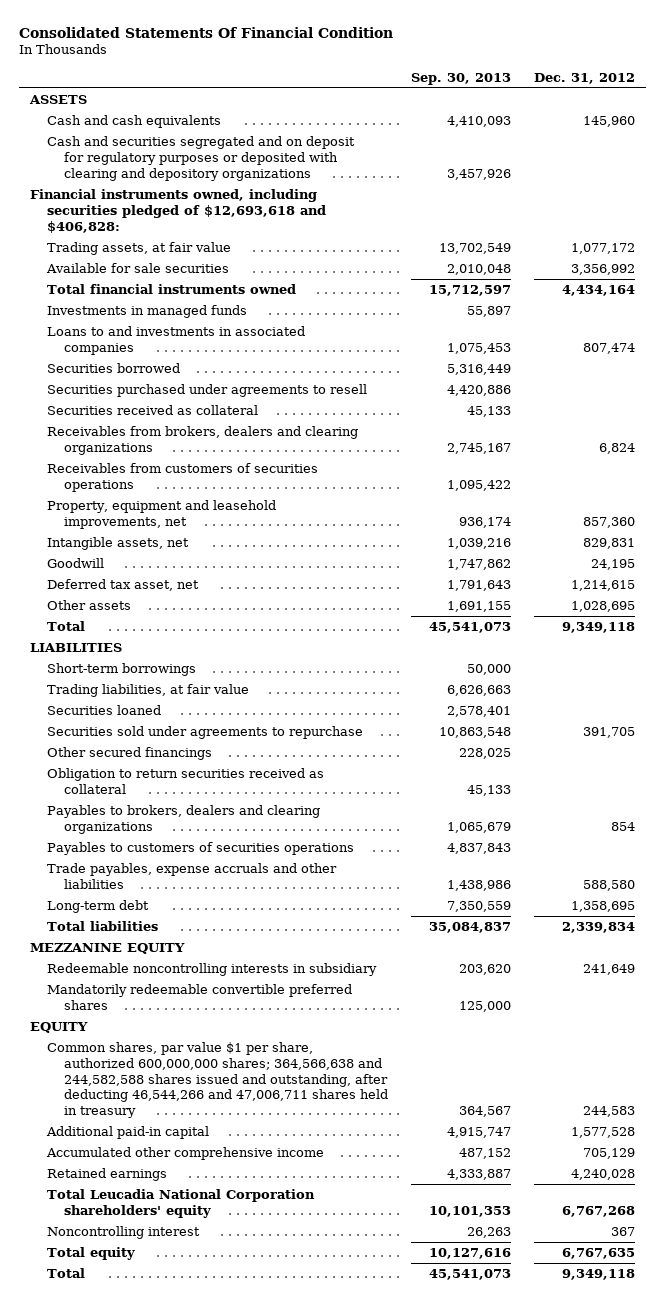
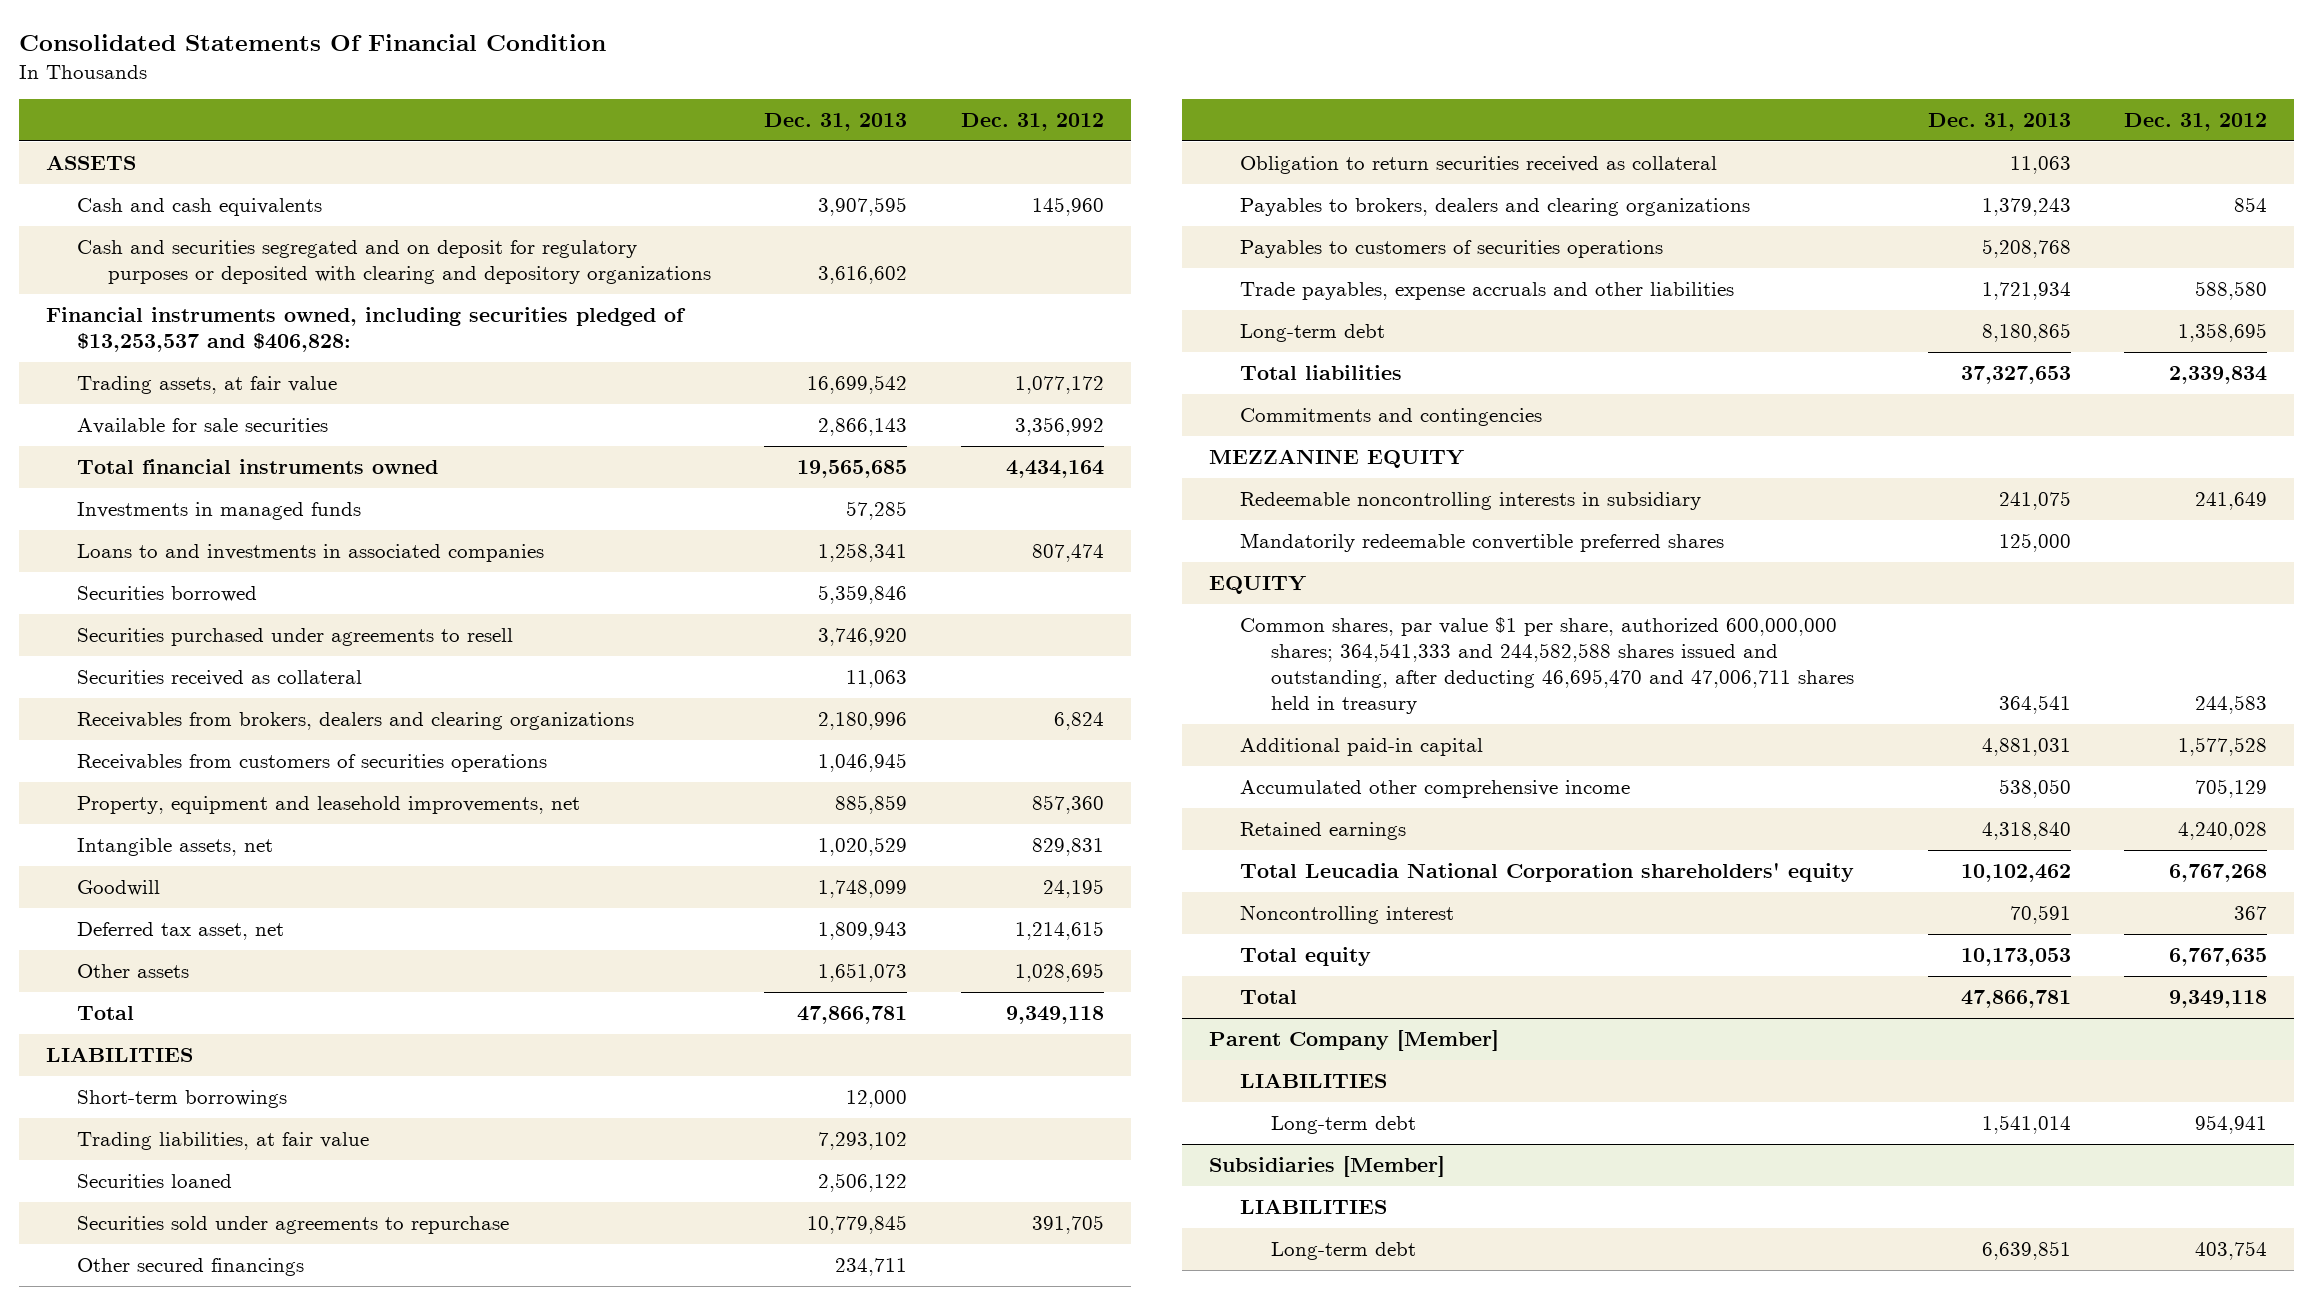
[410,72,511,85] Sep. 30, 2013 -> none
none -> [764,112,908,131] Dec. 31, 2013
[29,188,327,233] Financial instruments owned, including securities pledged of $12,693,618 and $406,828: -> [46,306,687,353] Financial instruments owned, including securities pledged of $13,253,537 and $406,828:
none -> [1239,407,1542,426] Commitments and contingencies
[47,1041,389,1119] Common shares, par value $1 per share, authorized 600,000,000 shares; 364,566,638 and 244,582,588 shares issued and outstanding, after deducting 46,544,266 and 47,006,711 shares held in treasury -> [1239,616,1854,715] Common shares, par value $1 per share, authorized 600,000,000 shares; 364,541,333 and 244,582,588 shares issued and outstanding, after deducting 46,695,470 and 47,006,711 shares held in treasury
none -> [1209,1029,1500,1051] Parent Company [Member]
none -> [1239,1072,1387,1088] LIABILITIES
none -> [1270,1115,1416,1134] Long-term debt
none -> [1209,1155,1446,1177] Subsidiaries [Member]
none -> [1239,1198,1387,1214] LIABILITIES
none -> [1270,1241,1416,1260] Long-term debt

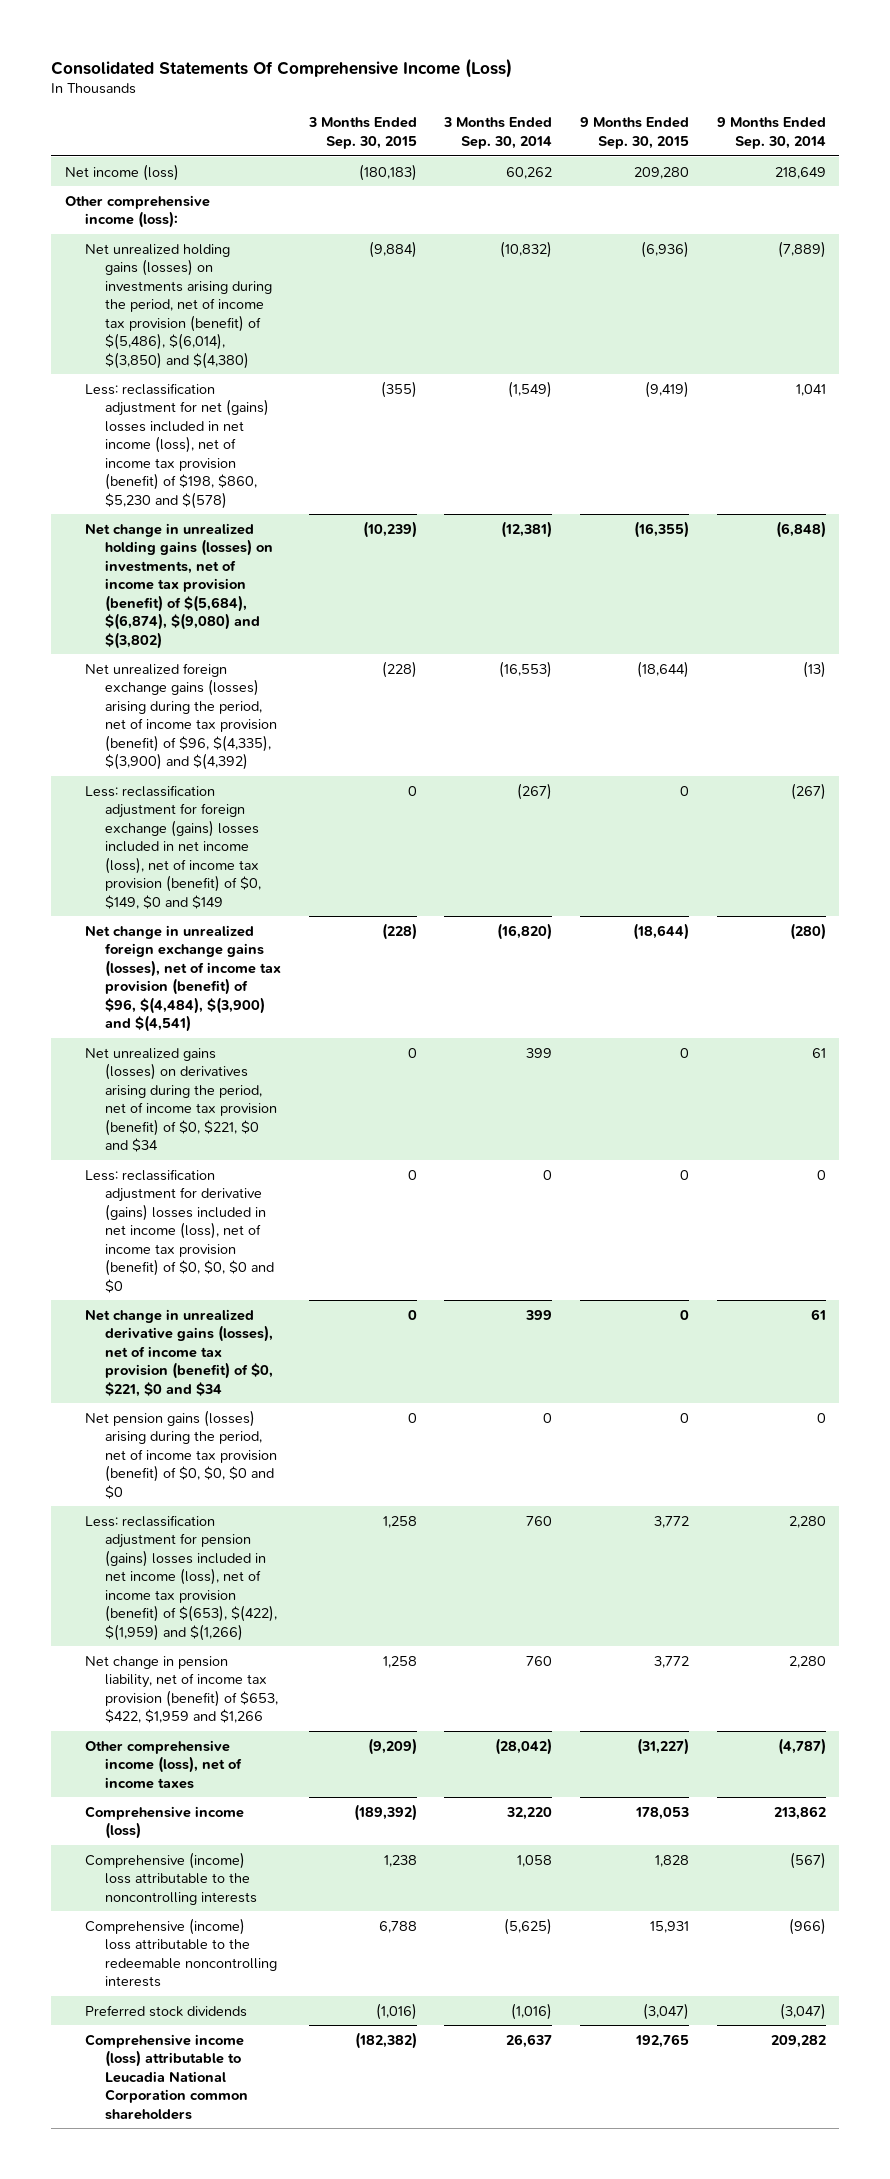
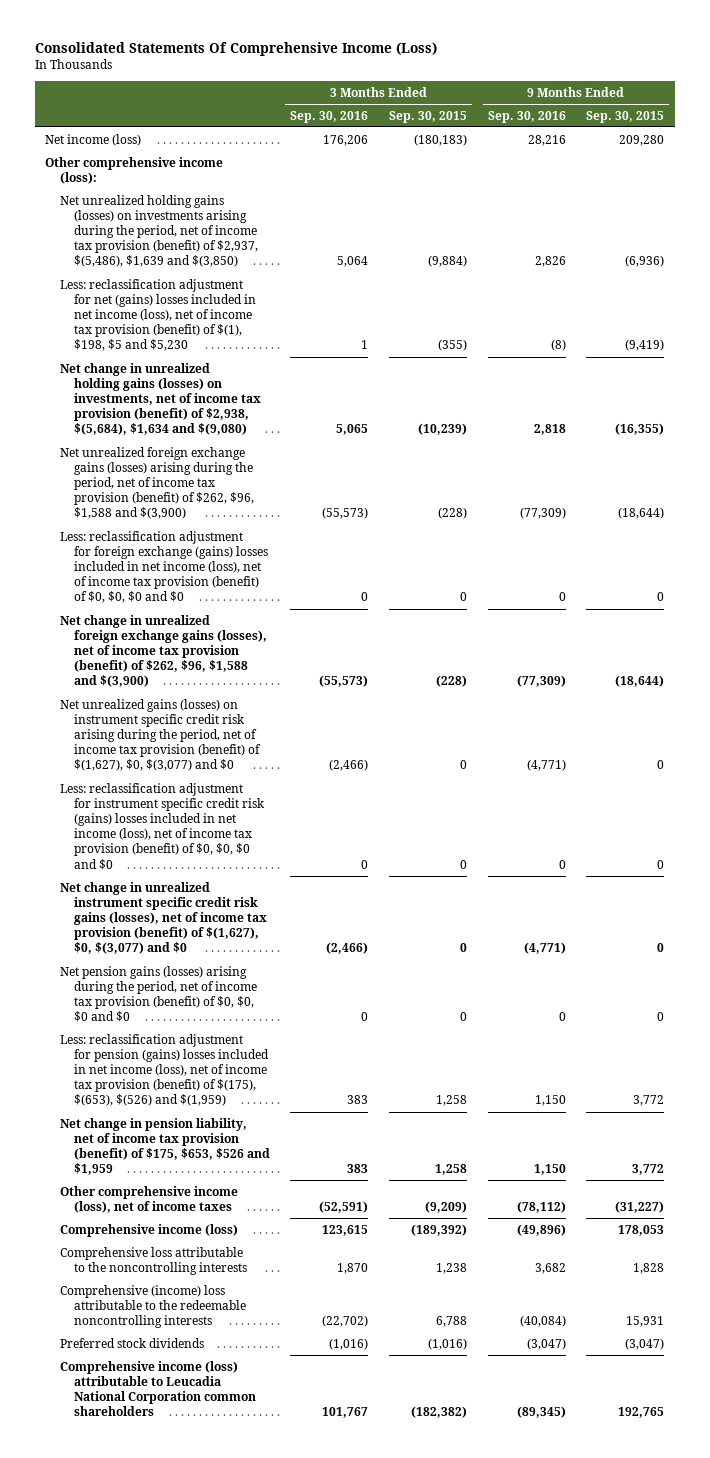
[443,117,553,149] 3 Months Ended Sep. 30, 2014 -> none
[716,117,826,149] 9 Months Ended Sep. 30, 2014 -> none
none -> [290,110,369,123] Sep. 30, 2016
none -> [487,110,566,123] Sep. 30, 2016
[85,243,273,369] Net unrealized holding gains (losses) on investments arising during the period, net of income tax provision (benefit) of $(5,486), $(6,014), $(3,850) and $(4,380) -> [59,194,258,268] Net unrealized holding gains (losses) on investments arising during the period, net of income tax provision (benefit) of $2,937, $(5,486), $1,639 and $(3,850)
[85,382,270,509] Less: reclassification adjustment for net (gains) losses included in net income (loss), net of income tax provision (benefit) of $198, $860, $5,230 and $(578) -> [59,278,256,352] Less: reclassification adjustment for net (gains) losses included in net income (loss), net of income tax provision (benefit) of $(1), $198, $5 and $5,230
[85,522,274,649] Net change in unrealized holding gains (losses) on investments, net of income tax provision (benefit) of $(5,684), $(6,874), $(9,080) and $(3,802) -> [59,362,261,436] Net change in unrealized holding gains (losses) on investments, net of income tax provision (benefit) of $2,938, $(5,684), $1,634 and $(9,080)
[85,662,278,771] Net unrealized foreign exchange gains (losses) arising during the period, net of income tax provision (benefit) of $96, $(4,335), $(3,900) and $(4,392) -> [59,446,254,520] Net unrealized foreign exchange gains (losses) arising during the period, net of income tax provision (benefit) of $262, $96, $1,588 and $(3,900)
[85,784,262,909] Less: reclassification adjustment for foreign exchange (gains) losses included in net income (loss), net of income tax provision (benefit) of $0, $149, $0 and $149 -> [59,530,268,604] Less: reclassification adjustment for foreign exchange (gains) losses included in net income (loss), net of income tax provision (benefit) of $0, $0, $0 and $0
[85,924,282,1033] Net change in unrealized foreign exchange gains (losses), net of income tax provision (benefit) of $96, $(4,484), $(3,900) and $(4,541) -> [59,614,267,688] Net change in unrealized foreign exchange gains (losses), net of income tax provision (benefit) of $262, $96, $1,588 and $(3,900)
[85,1047,278,1153] Net unrealized gains (losses) on derivatives arising during the period, net of income tax provision (benefit) of $0, $221, $0 and $34 -> [59,698,261,772] Net unrealized gains (losses) on instrument specific credit risk arising during the period, net of income tax provision (benefit) of $(1,627), $0, $(3,077) and $0
[85,1168,275,1293] Less: reclassification adjustment for derivative (gains) losses included in net income (loss), net of income tax provision (benefit) of $0, $0, $0 and $0 -> [59,782,265,870] Less: reclassification adjustment for instrument specific credit risk (gains) losses included in net income (loss), net of income tax provision (benefit) of $0, $0, $0 and $0
[85,1308,274,1397] Net change in unrealized derivative gains (losses), net of income tax provision (benefit) of $0, $221, $0 and $34 -> [59,881,267,955] Net change in unrealized instrument specific credit risk gains (losses), net of income tax provision (benefit) of $(1,627), $0, $(3,077) and $0
[85,1514,278,1641] Less: reclassification adjustment for pension (gains) losses included in net income (loss), net of income tax provision (benefit) of $(653), $(422), $(1,959) and $(1,266) -> [59,1033,269,1107] Less: reclassification adjustment for pension (gains) losses included in net income (loss), net of income tax provision (benefit) of $(175), $(653), $(526) and $(1,959)
[85,1655,279,1724] Net change in pension liability, net of income tax provision (benefit) of $653, $422, $1,959 and $1,266 -> [59,1117,270,1176] Net change in pension liability, net of income tax provision (benefit) of $175, $653, $526 and $1,959
[85,1851,258,1905] Comprehensive (income) loss attributable to the noncontrolling interests -> [59,1246,247,1275] Comprehensive loss attributable to the noncontrolling interests

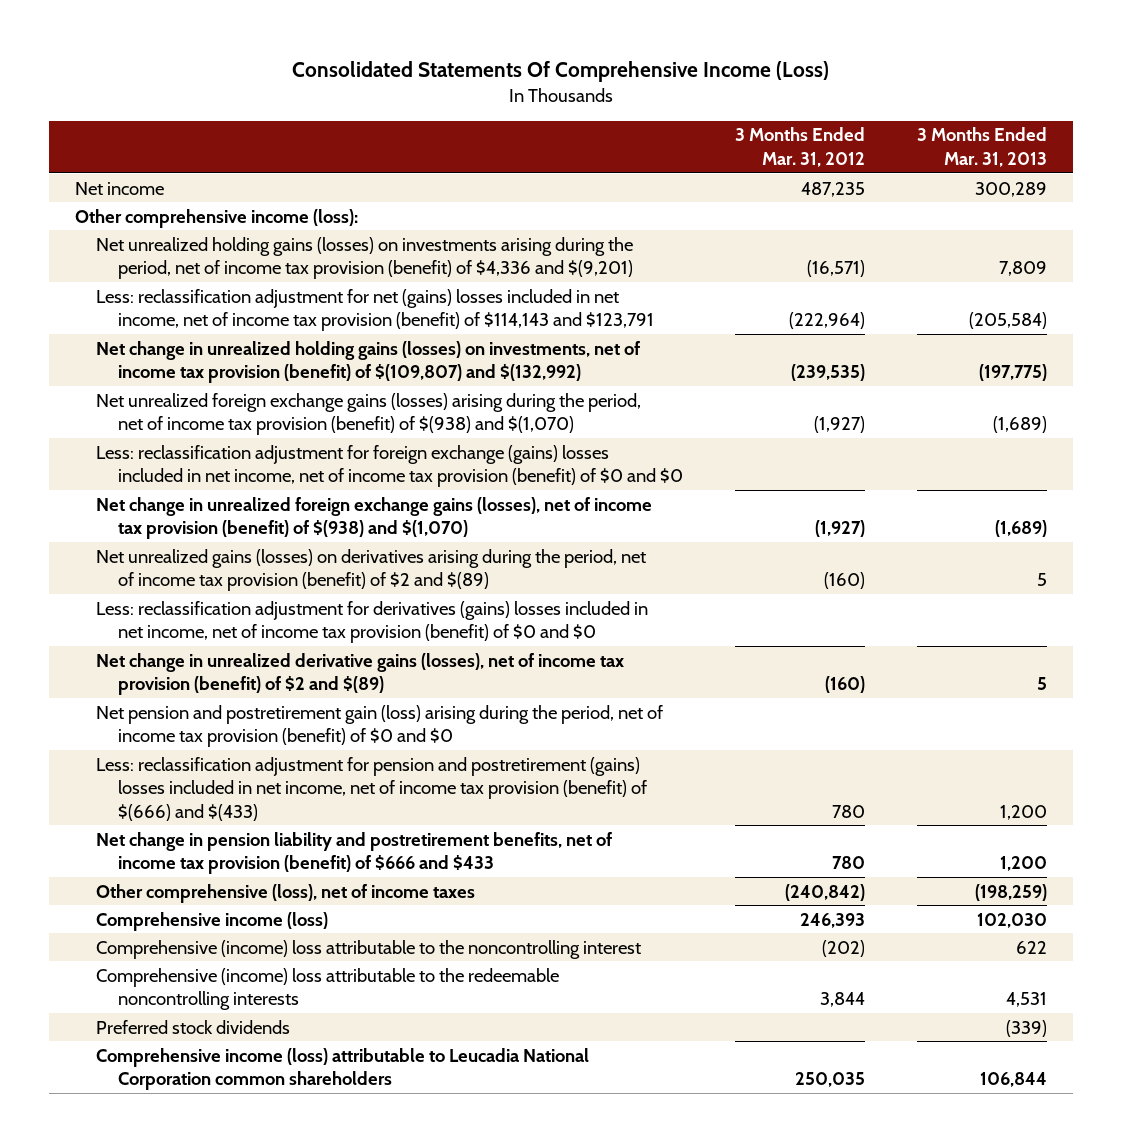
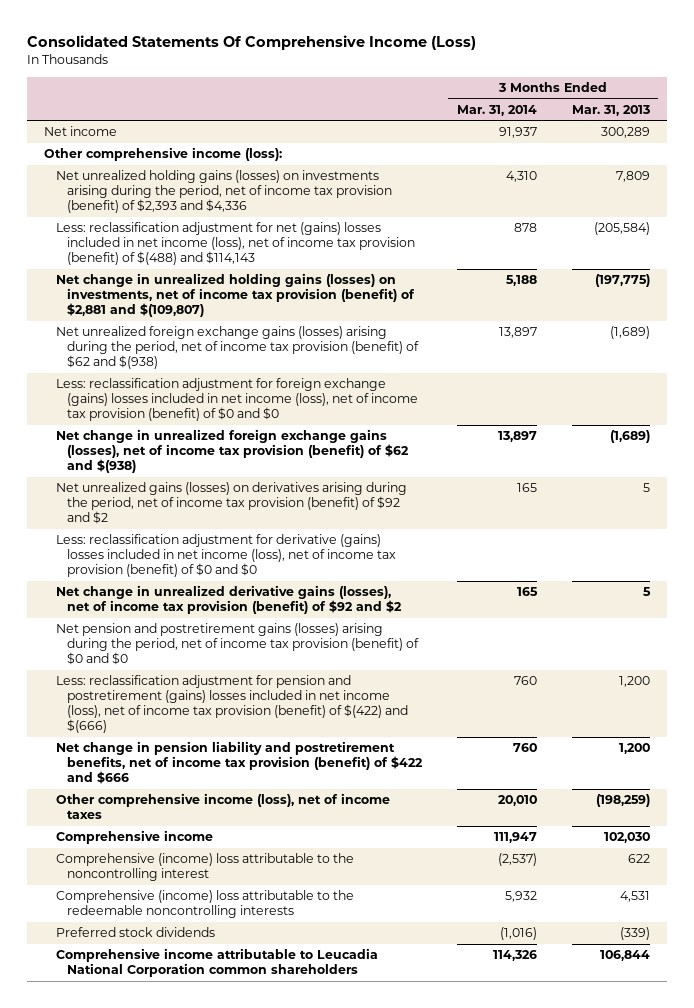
[735,127,866,167] 3 Months Ended Mar. 31, 2012 -> none
none -> [456,104,537,116] Mar. 31, 2014
[96,236,634,280] Net unrealized holding gains (losses) on investments arising during the period, net of income tax provision (benefit) of $4,336 and $(9,201) -> [55,170,393,214] Net unrealized holding gains (losses) on investments arising during the period, net of income tax provision (benefit) of $2,393 and $4,336
[96,288,655,332] Less: reclassification adjustment for net (gains) losses included in net income, net of income tax provision (benefit) of $114,143 and $123,791 -> [55,222,416,266] Less: reclassification adjustment for net (gains) losses included in net income (loss), net of income tax provision (benefit) of $(488) and $114,143
[96,340,641,384] Net change in unrealized holding gains (losses) on investments, net of income tax provision (benefit) of $(109,807) and $(132,992) -> [55,273,416,318] Net change in unrealized holding gains (losses) on investments, net of income tax provision (benefit) of $2,881 and $(109,807)
[96,392,642,436] Net unrealized foreign exchange gains (losses) arising during the period, net of income tax provision (benefit) of $(938) and $(1,070) -> [55,326,420,370] Net unrealized foreign exchange gains (losses) arising during the period, net of income tax provision (benefit) of $62 and $(938)
[96,444,684,488] Less: reclassification adjustment for foreign exchange (gains) losses included in net income, net of income tax provision (benefit) of $0 and $0 -> [55,378,419,422] Less: reclassification adjustment for foreign exchange (gains) losses included in net income (loss), net of income tax provision (benefit) of $0 and $0
[96,496,653,540] Net change in unrealized foreign exchange gains (losses), net of income tax provision (benefit) of $(938) and $(1,070) -> [55,429,410,474] Net change in unrealized foreign exchange gains (losses), net of income tax provision (benefit) of $62 and $(938)
[96,548,647,592] Net unrealized gains (losses) on derivatives arising during the period, net of income tax provision (benefit) of $2 and $(89) -> [55,482,407,525] Net unrealized gains (losses) on derivatives arising during the period, net of income tax provision (benefit) of $92 and $2
[96,600,649,644] Less: reclassification adjustment for derivatives (gains) losses included in net income, net of income tax provision (benefit) of $0 and $0 -> [55,534,397,578] Less: reclassification adjustment for derivative (gains) losses included in net income (loss), net of income tax provision (benefit) of $0 and $0
[96,652,625,696] Net change in unrealized derivative gains (losses), net of income tax provision (benefit) of $2 and $(89) -> [55,585,403,615] Net change in unrealized derivative gains (losses), net of income tax provision (benefit) of $92 and $2
[96,704,664,748] Net pension and postretirement gain (loss) arising during the period, net of income tax provision (benefit) of $0 and $0 -> [55,623,420,666] Net pension and postretirement gains (losses) arising during the period, net of income tax provision (benefit) of $0 and $0
[96,756,648,821] Less: reclassification adjustment for pension and postretirement (gains) losses included in net income, net of income tax provision (benefit) of $(666) and $(433) -> [55,675,409,734] Less: reclassification adjustment for pension and postretirement (gains) losses included in net income (loss), net of income tax provision (benefit) of $(422) and $(666)
[96,831,613,875] Net change in pension liability and postretirement benefits, net of income tax provision (benefit) of $666 and $433 -> [55,741,424,785] Net change in pension liability and postretirement benefits, net of income tax provision (benefit) of $422 and $666
[96,883,476,903] Other comprehensive (loss), net of income taxes -> [55,793,390,820] Other comprehensive income (loss), net of income taxes
[96,911,329,931] Comprehensive income (loss) -> [55,830,213,845] Comprehensive income
[96,1047,590,1091] Comprehensive income (loss) attributable to Leucadia National Corporation common shareholders -> [55,948,378,978] Comprehensive income attributable to Leucadia National Corporation common shareholders

